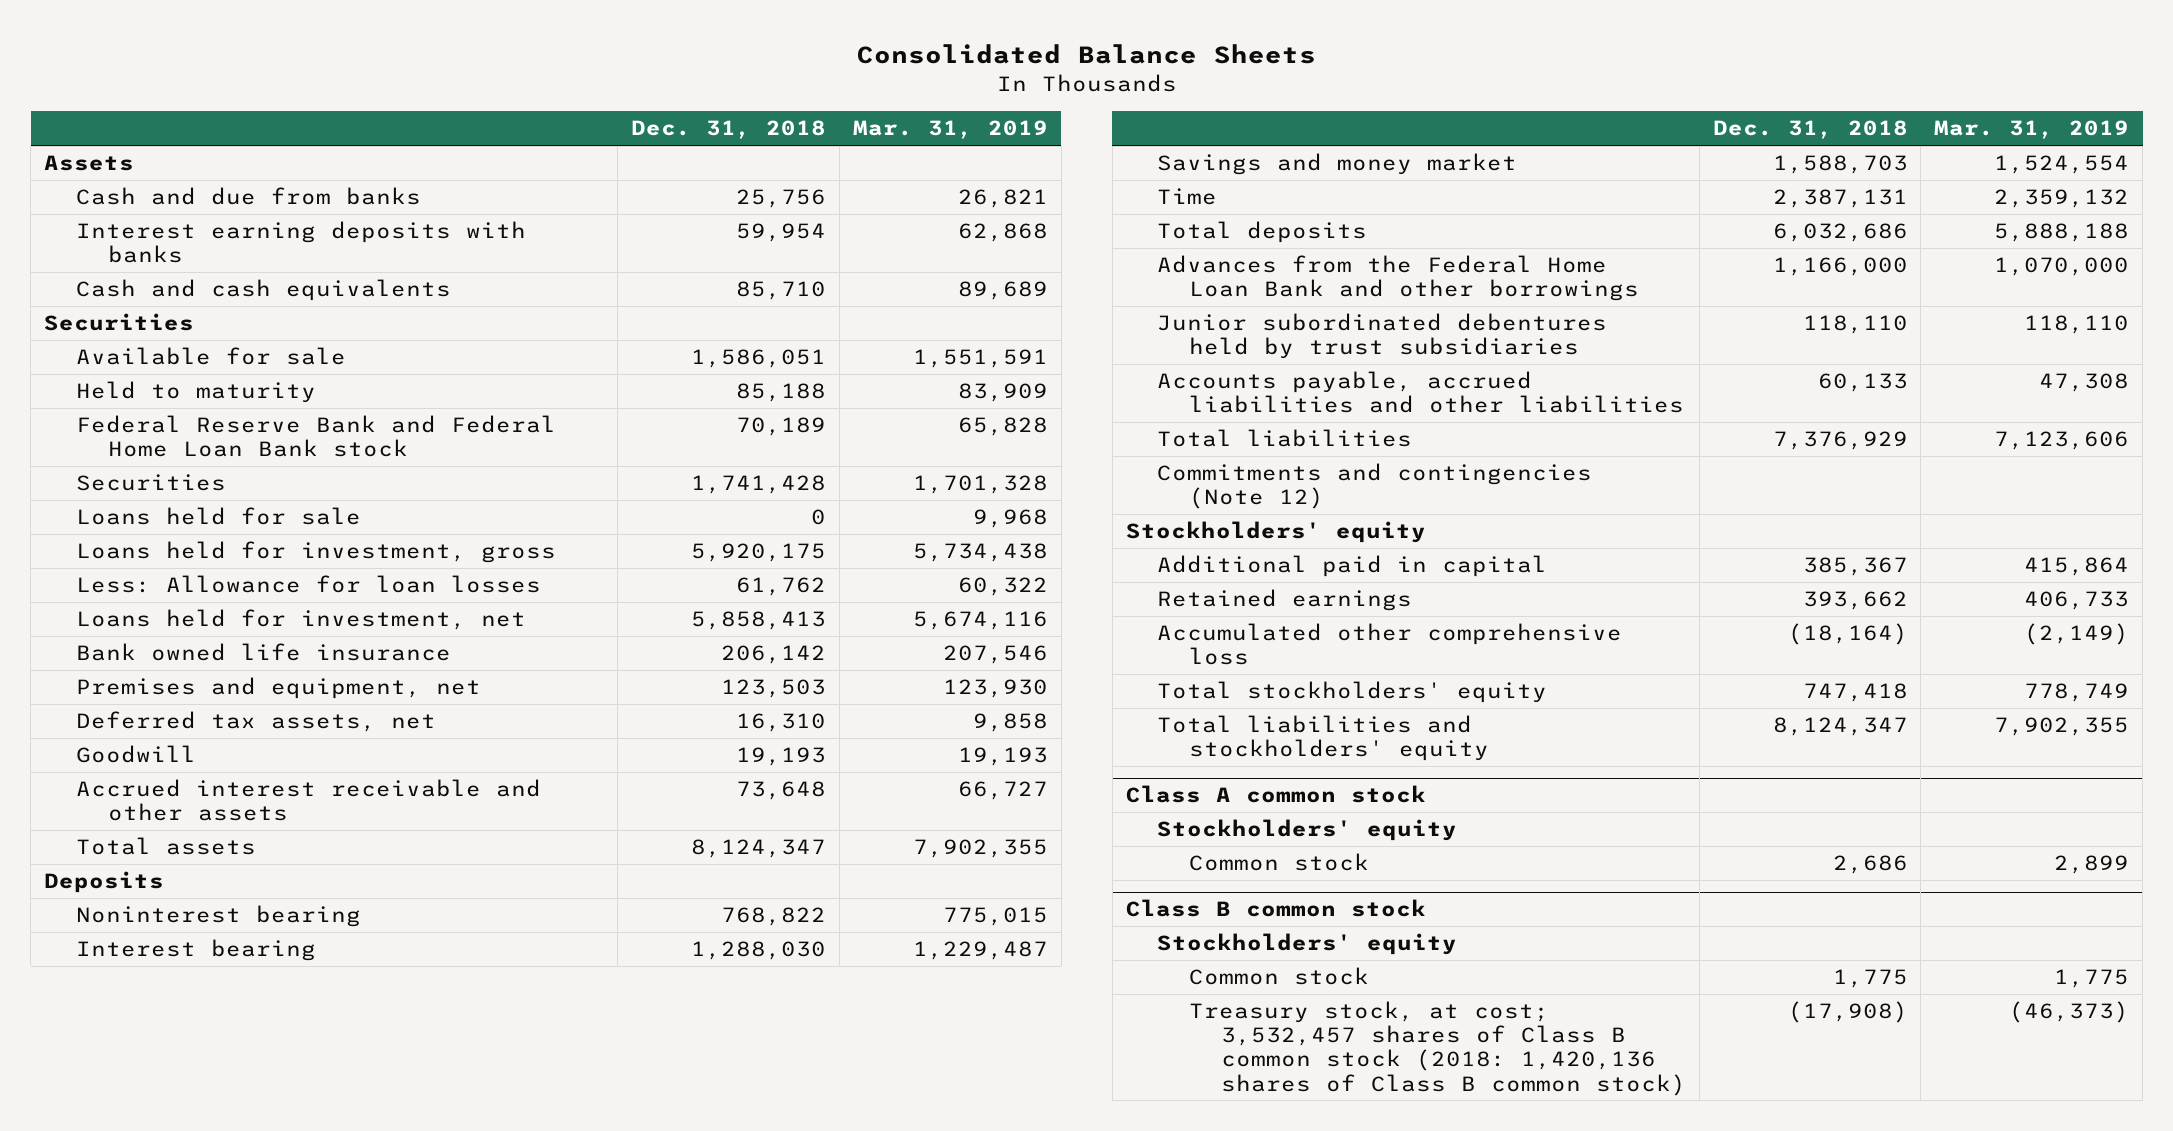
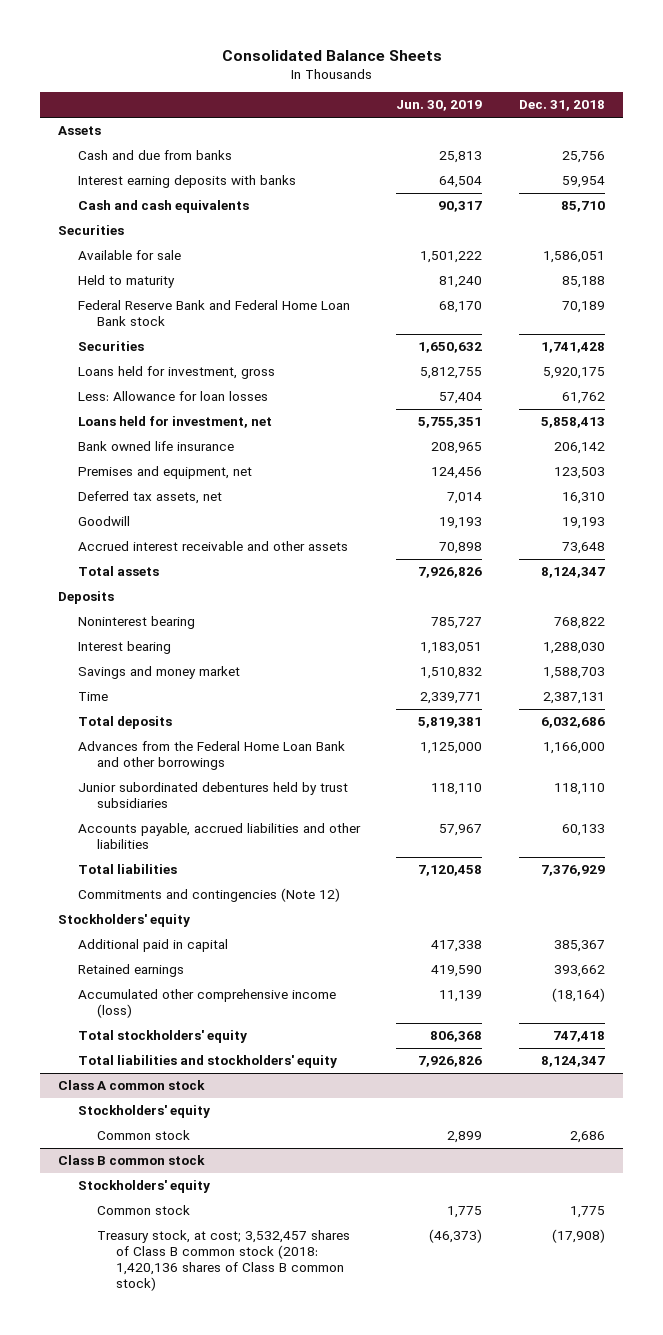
[852,120,1048,140] Mar. 31, 2019 -> none
none -> [396,100,483,112] Jun. 30, 2019
[75,507,361,526] Loans held for sale -> none
[1157,623,1623,666] Accumulated other comprehensive loss -> [77,989,336,1019] Accumulated other comprehensive income (loss)

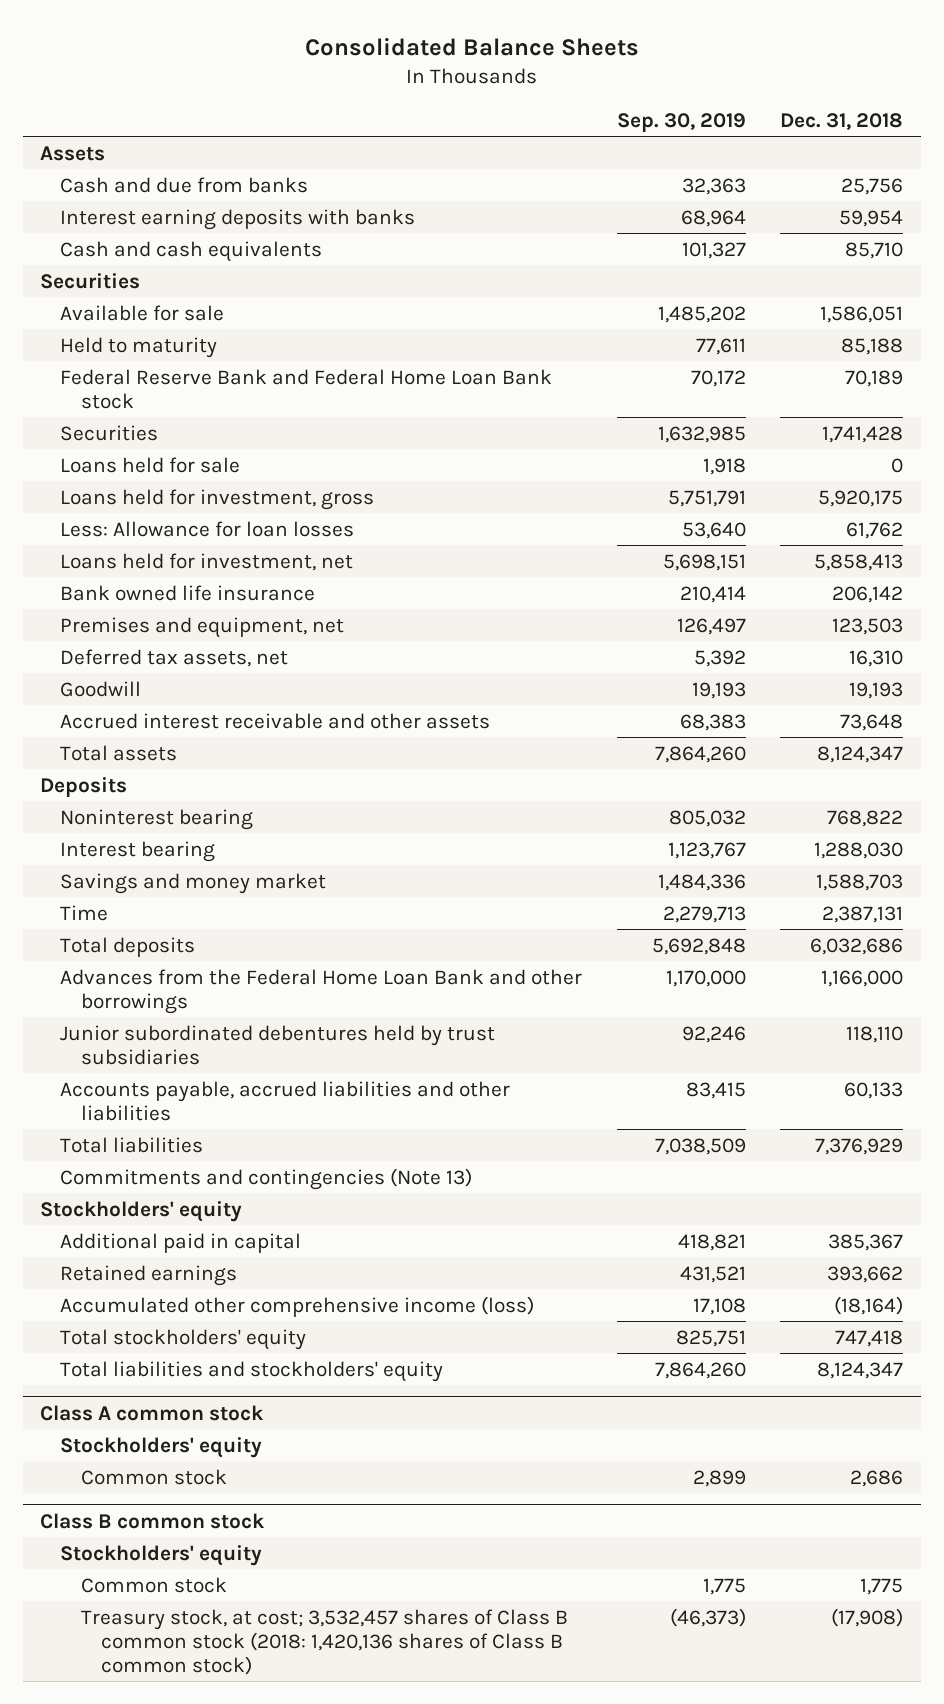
[396,100,483,112] Jun. 30, 2019 -> none
none -> [616,112,746,132] Sep. 30, 2019
none -> [60,456,241,473] Loans held for sale
[77,888,340,903] Commitments and contingencies (Note 12) -> [60,1167,473,1190] Commitments and contingencies (Note 13)

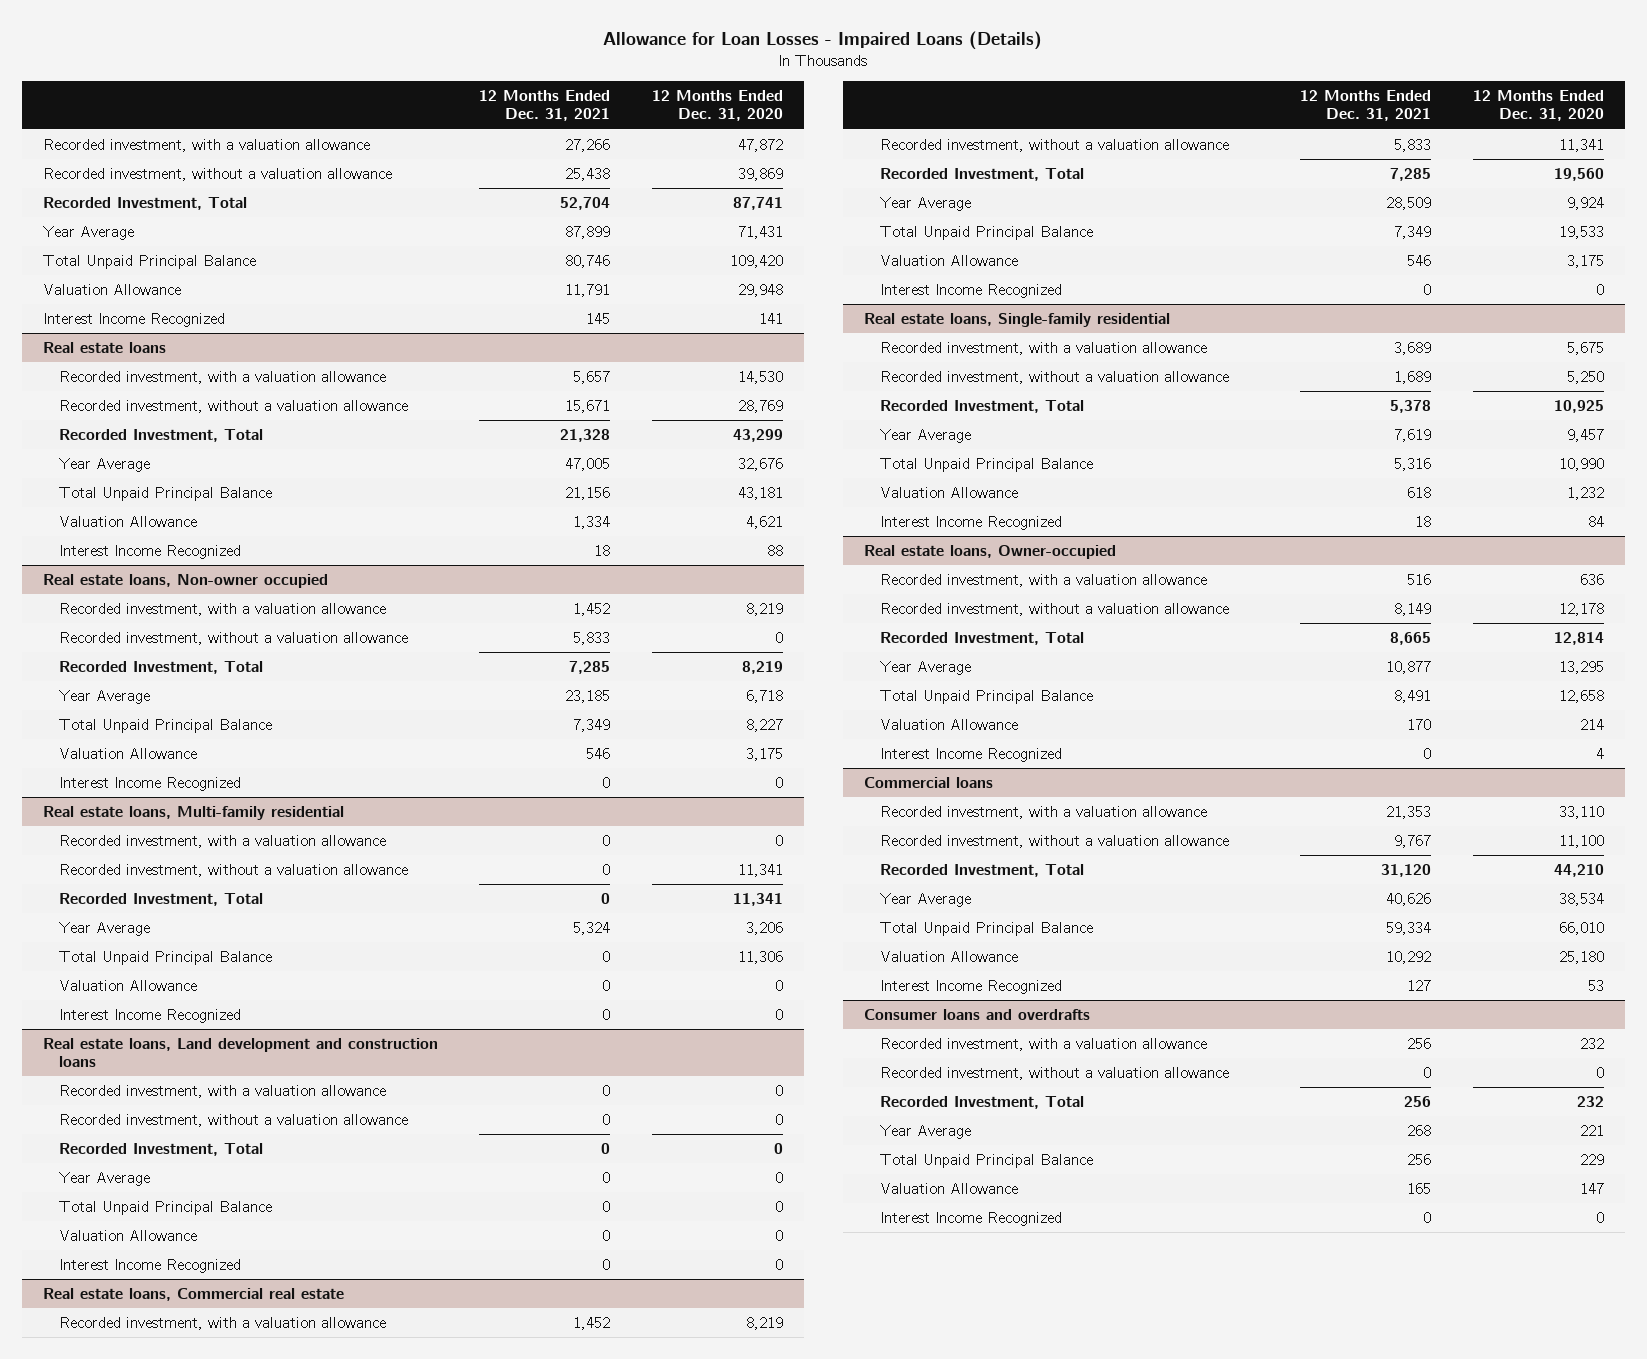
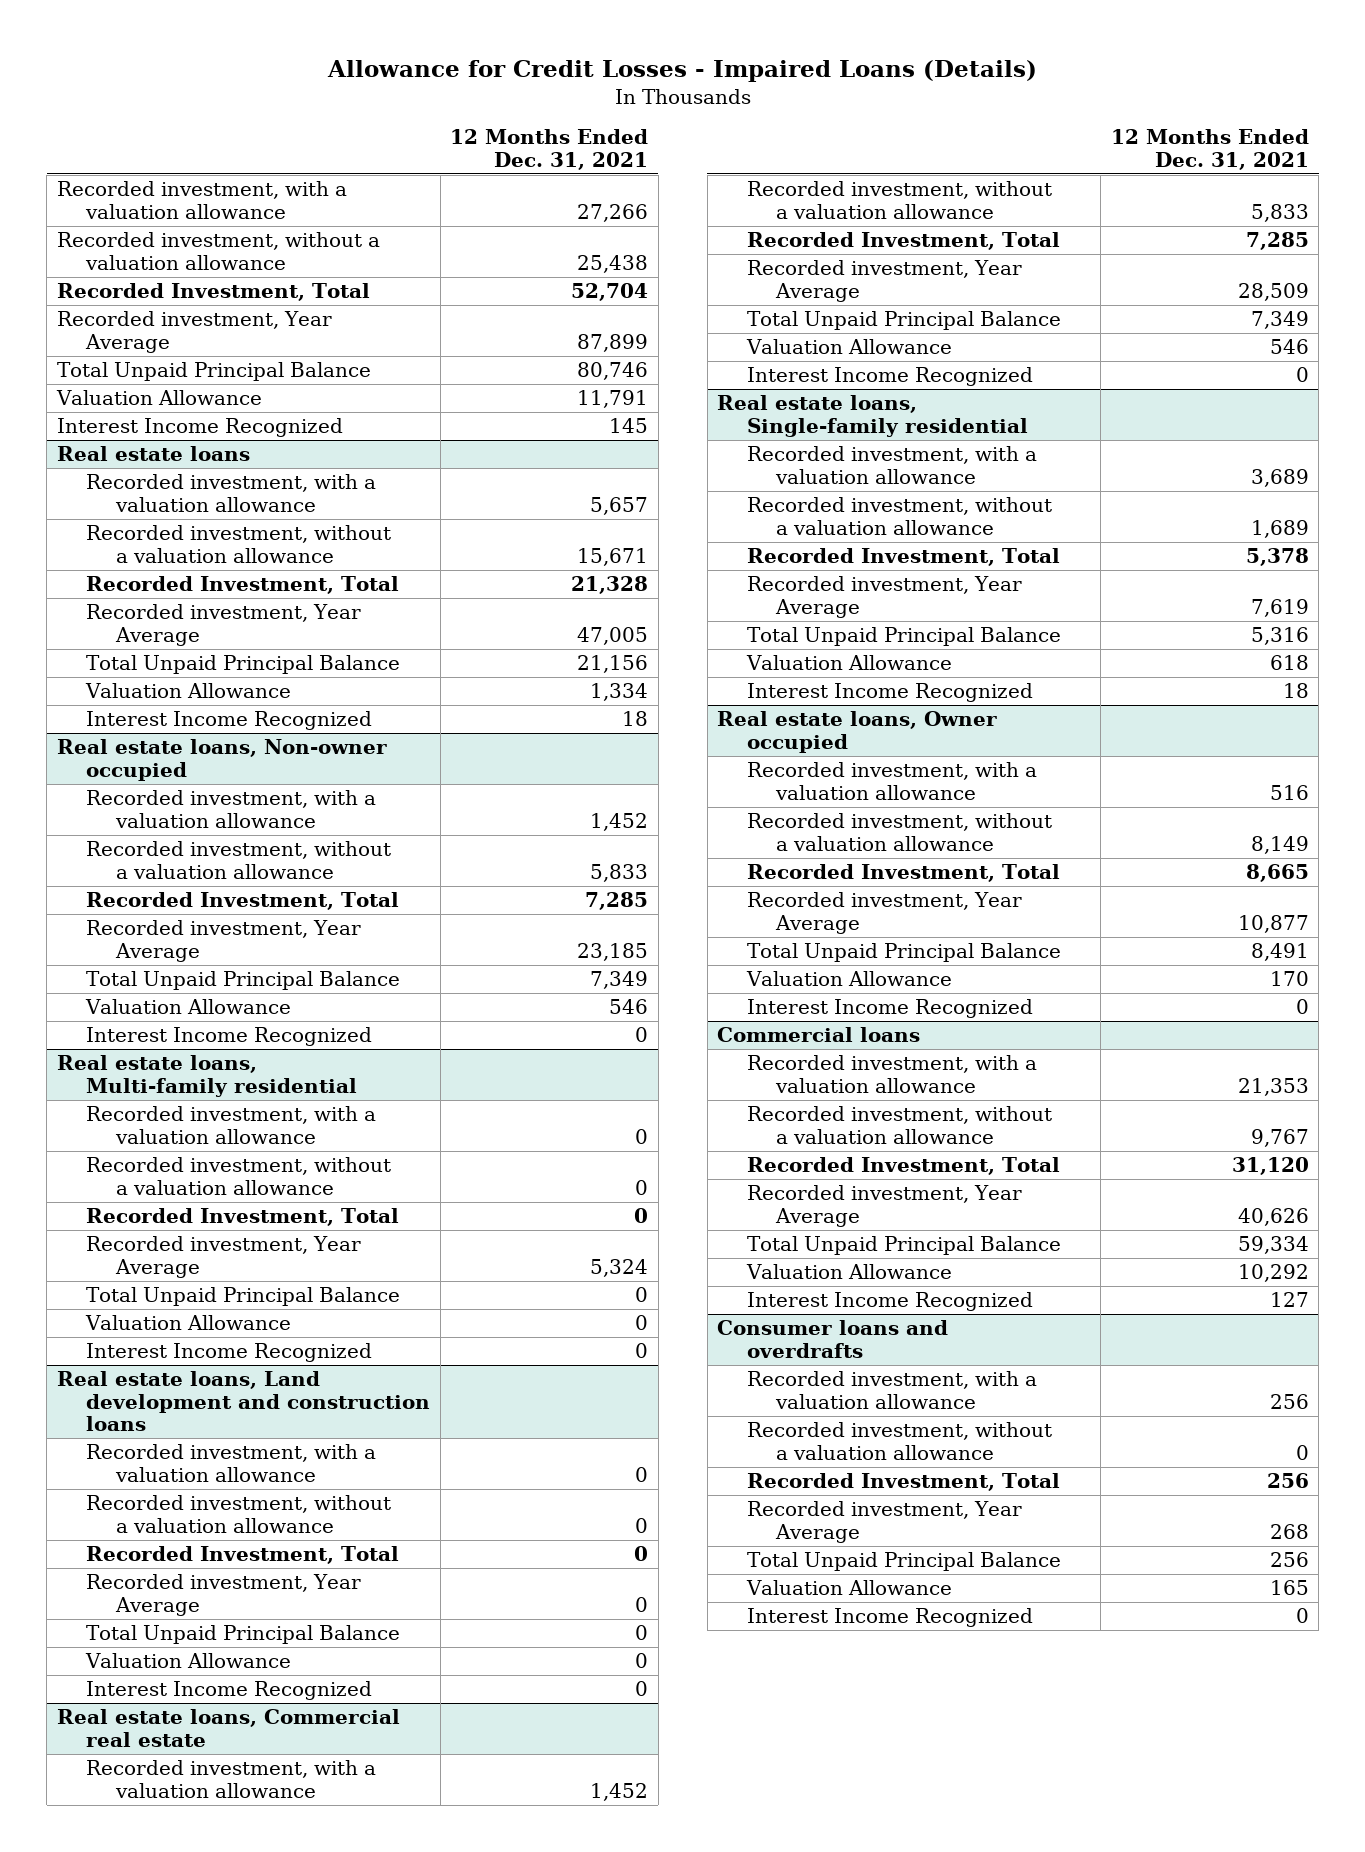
[603,31,1043,51] Allowance for Loan Losses - Impaired Loans (Details) -> [326,60,1037,83] Allowance for Credit Losses - Impaired Loans (Details)
[652,90,784,122] 12 Months Ended Dec. 31, 2020 -> none
[42,225,134,240] Year Average -> [56,311,332,353] Recorded investment, Year Average
[58,457,150,472] Year Average -> [86,604,362,646] Recorded investment, Year Average
[58,689,150,704] Year Average -> [86,920,362,962] Recorded investment, Year Average
[58,921,150,936] Year Average -> [86,1236,362,1278] Recorded investment, Year Average
[58,1171,150,1186] Year Average -> [86,1574,362,1616] Recorded investment, Year Average
[879,196,971,211] Year Average -> [746,260,1022,302] Recorded investment, Year Average
[879,428,971,443] Year Average -> [746,576,1022,618] Recorded investment, Year Average
[863,544,1116,559] Real estate loans, Owner-occupied -> [717,711,998,753] Real estate loans, Owner occupied
[879,660,971,675] Year Average -> [746,892,1022,934] Recorded investment, Year Average
[879,892,971,907] Year Average -> [746,1185,1022,1227] Recorded investment, Year Average
[879,1124,971,1139] Year Average -> [746,1501,1022,1543] Recorded investment, Year Average

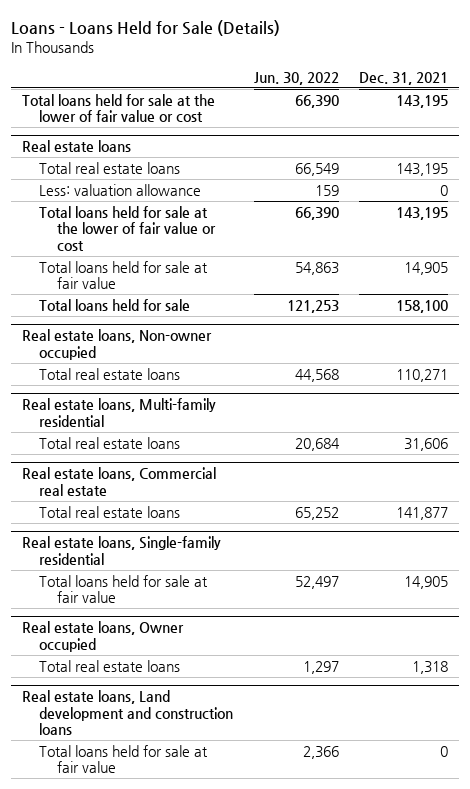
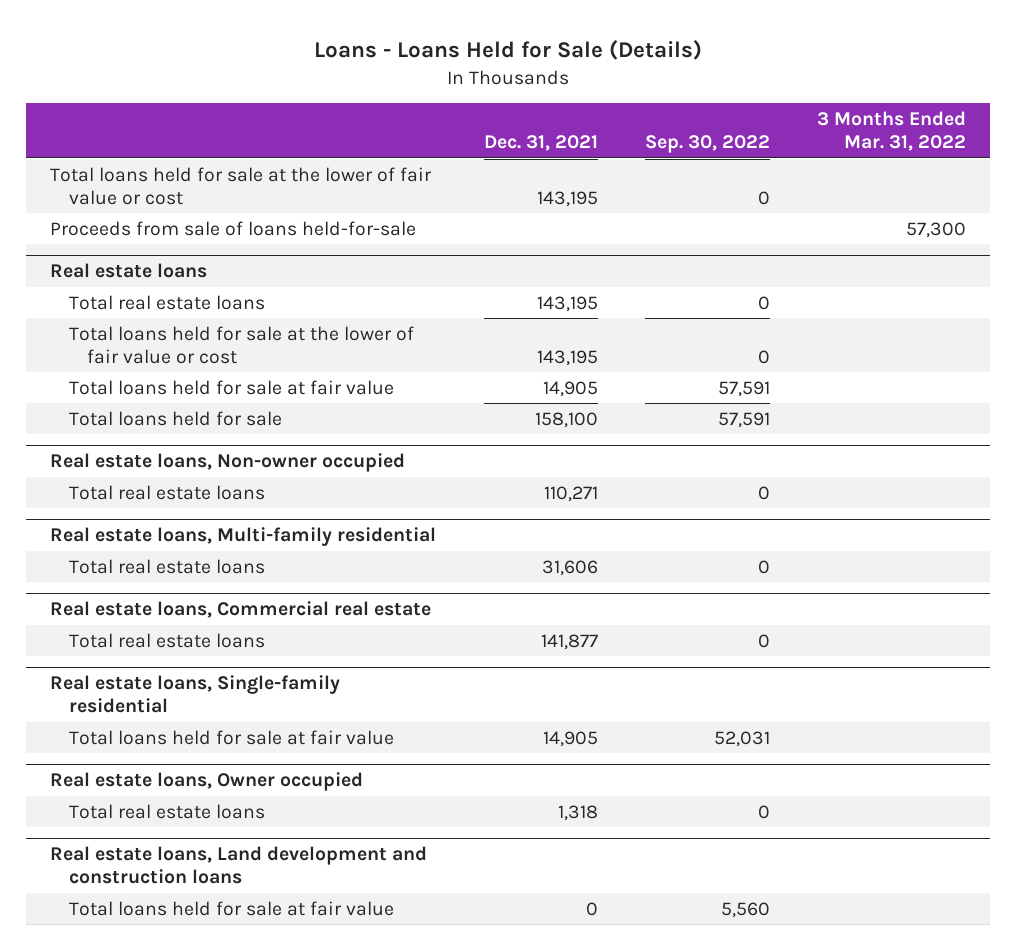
[253,71,339,85] Jun. 30, 2022 -> none
none -> [644,135,770,154] Sep. 30, 2022
none -> [817,111,967,152] 3 Months Ended Mar. 31, 2022
none -> [50,220,417,236] Proceeds from sale of loans held-for-sale
[39,183,202,196] Less: valuation allowance -> none

